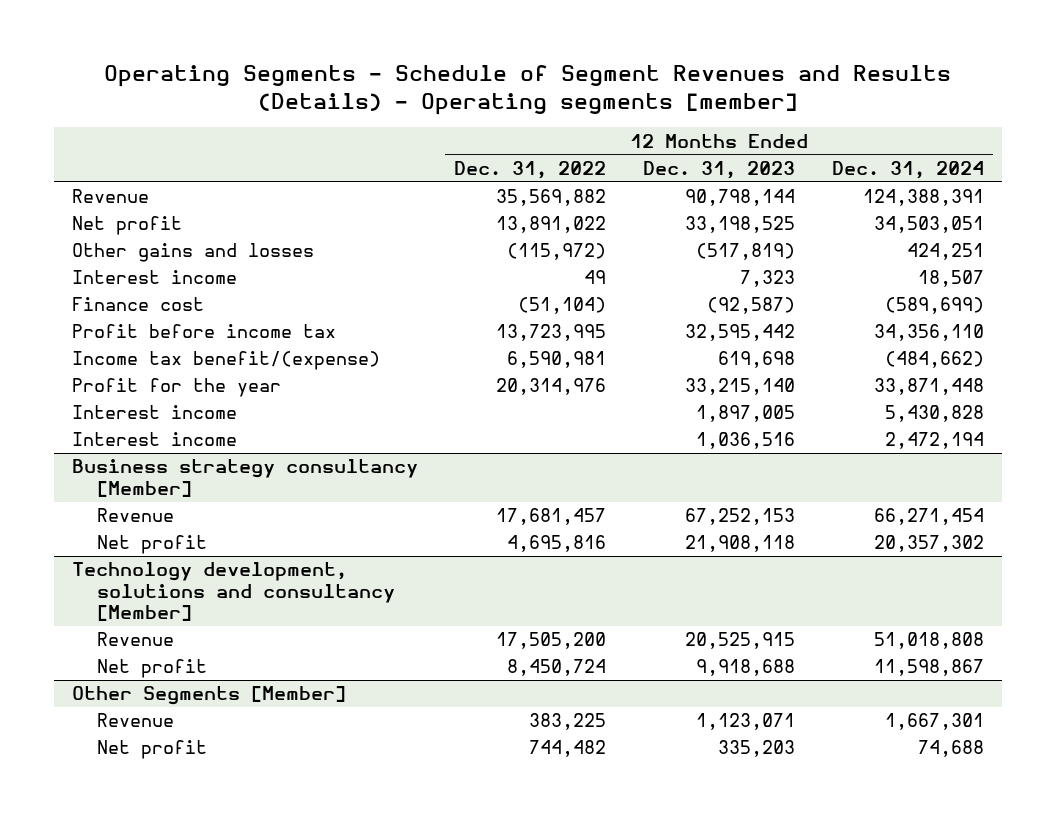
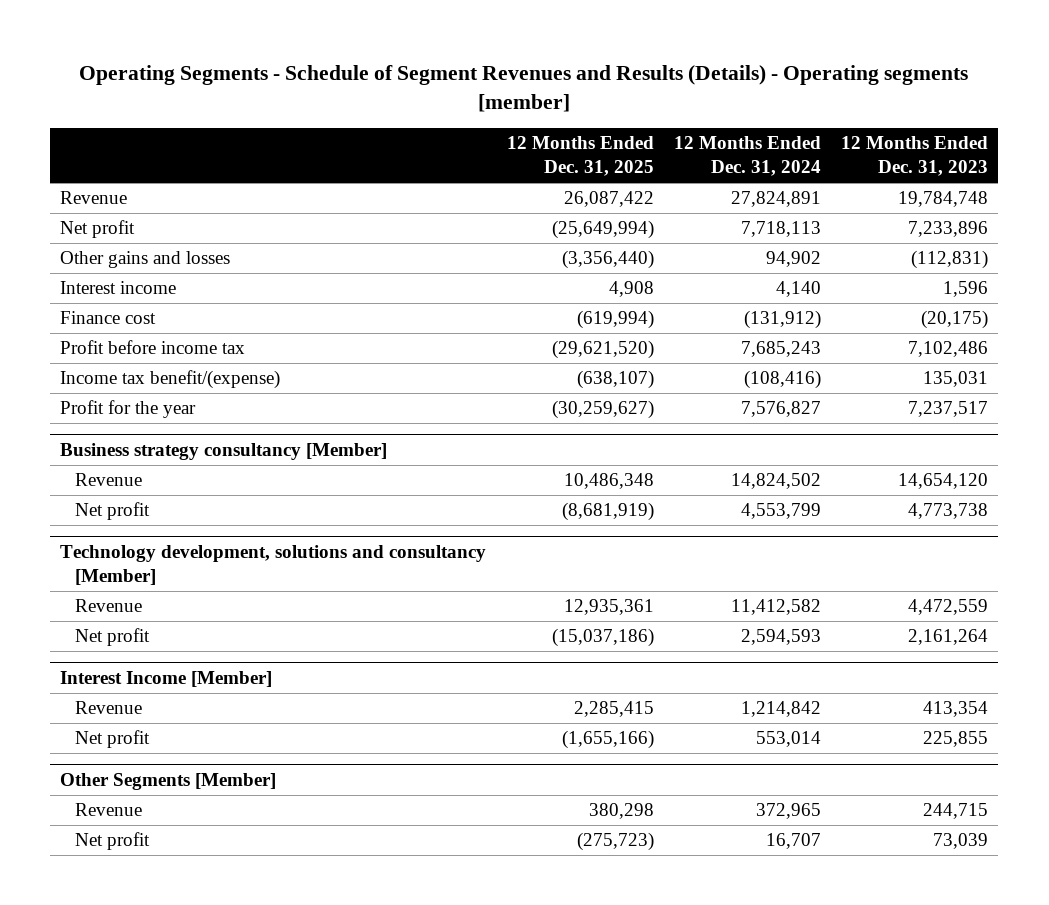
[454,160,607,179] Dec. 31, 2022 -> none
none -> [506,136,654,177] 12 Months Ended Dec. 31, 2025
[71,405,237,420] Interest income -> none
[71,432,237,447] Interest income -> none
[685,189,796,207] 90,798,144 -> [898,191,989,208] 19,784,748
[862,189,984,207] 124,388,391 -> [730,191,821,208] 27,824,891
[685,216,796,234] 33,198,525 -> [908,221,989,238] 7,233,896
[873,216,984,234] 34,503,051 -> [740,221,821,238] 7,718,113
[696,243,796,261] (517,819) -> [911,250,989,270] (112,831)
[906,243,984,261] 424,251 -> [765,251,821,268] 94,902
[740,270,796,288] 7,323 -> [943,281,989,298] 1,596
[917,270,984,288] 18,507 -> [775,281,821,298] 4,140
[707,297,796,315] (92,587) -> [921,310,989,330] (20,175)
[884,297,984,315] (589,699) -> [743,310,821,330] (131,912)
[685,324,796,342] 32,595,442 -> [908,341,989,358] 7,102,486
[873,324,984,342] 34,356,110 -> [740,341,821,358] 7,685,243
[718,351,796,369] 619,698 -> [923,371,989,388] 135,031
[884,351,984,369] (484,662) -> [743,370,821,390] (108,416)
[685,378,796,396] 33,215,140 -> [908,401,989,418] 7,237,517
[873,378,984,396] 33,871,448 -> [740,401,821,418] 7,576,827
[685,508,796,526] 67,252,153 -> [898,473,989,490] 14,654,120
[873,508,984,526] 66,271,454 -> [730,473,821,490] 14,824,502
[685,535,796,553] 21,908,118 -> [908,503,989,520] 4,773,738
[873,535,984,553] 20,357,302 -> [740,503,821,520] 4,553,799
[685,632,796,650] 20,525,915 -> [908,599,989,616] 4,472,559
[873,632,984,650] 51,018,808 -> [730,599,821,616] 11,412,582
[696,659,796,677] 9,918,688 -> [908,629,989,646] 2,161,264
[873,659,984,677] 11,598,867 -> [740,629,821,646] 2,594,593
none -> [60,671,273,688] Interest Income [Member]
none -> [75,701,143,715] Revenue
none -> [75,730,151,749] Net profit
[696,713,796,731] 1,123,071 -> [923,803,989,820] 244,715
[884,713,984,731] 1,667,301 -> [755,803,821,820] 372,965
[718,740,796,758] 335,203 -> [933,833,989,850] 73,039
[917,740,984,758] 74,688 -> [765,833,821,850] 16,707

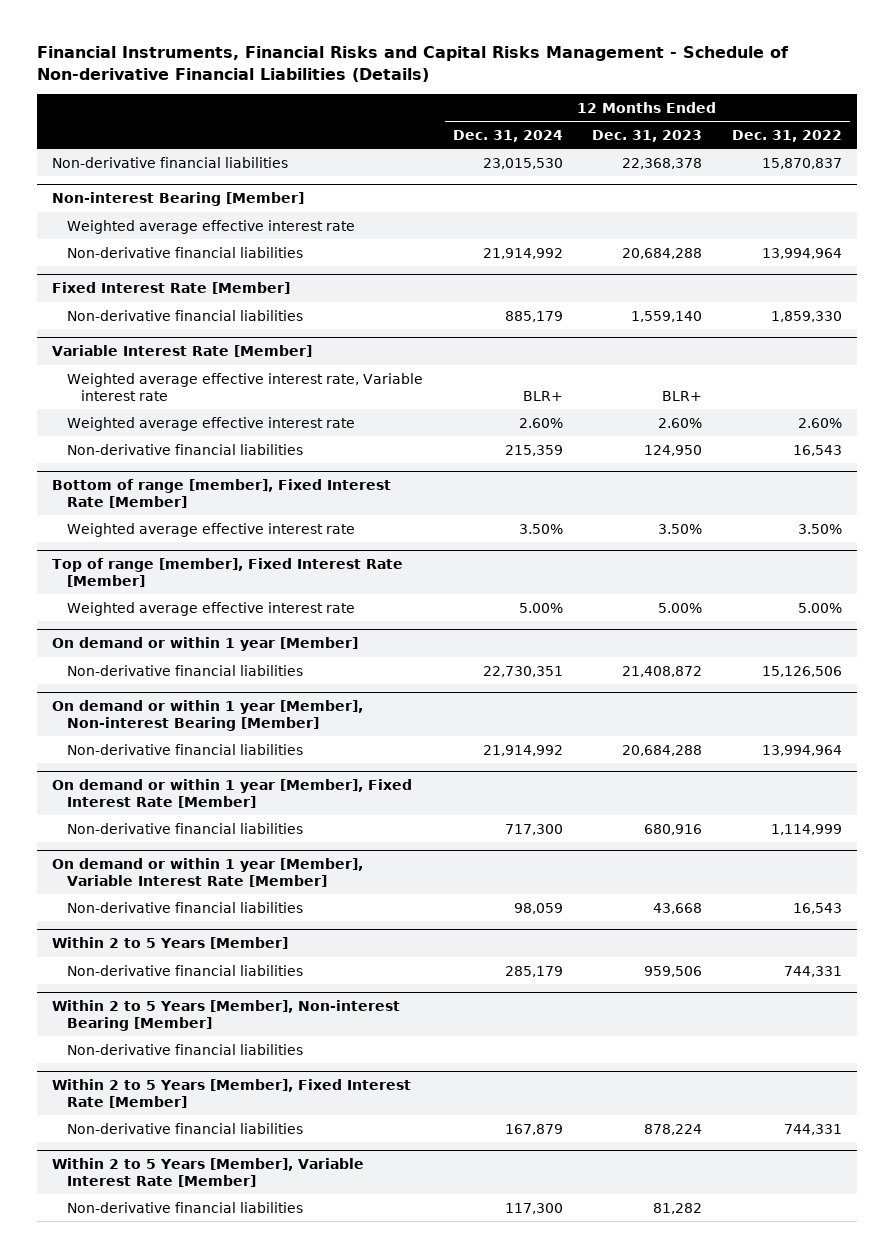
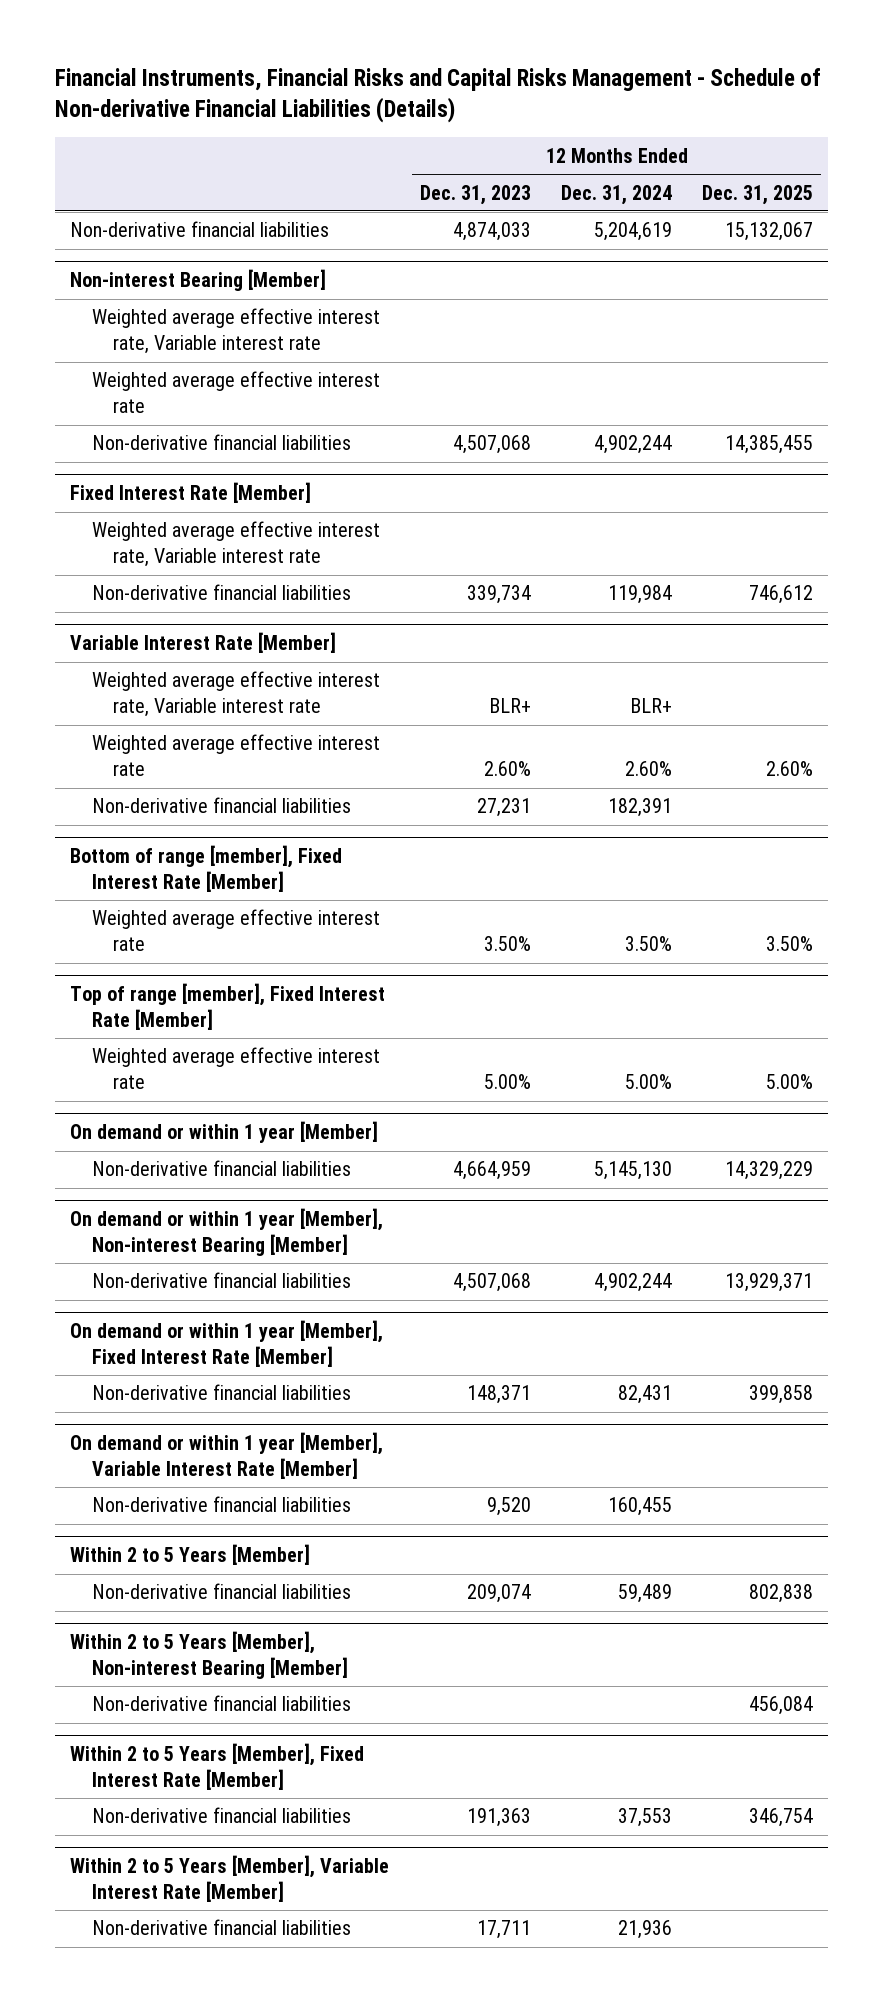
[732,129,843,142] Dec. 31, 2022 -> none
none -> [702,184,814,205] Dec. 31, 2025
[482,157,563,169] 23,015,530 -> [594,222,673,242] 5,204,619
[622,157,703,169] 22,368,378 -> [452,222,531,242] 4,874,033
none -> [91,308,380,355] Weighted average effective interest rate, Variable interest rate
[482,247,563,259] 21,914,992 -> [594,435,673,455] 4,902,244
[622,247,703,259] 20,684,288 -> [452,435,531,455] 4,507,068
none -> [91,521,380,568] Weighted average effective interest rate, Variable interest rate
[504,310,563,322] 885,179 -> [608,585,673,605] 119,984
[631,310,703,322] 1,559,140 -> [466,585,531,605] 339,734
[504,444,563,456] 215,359 -> [608,798,673,818] 182,391
[644,444,703,456] 124,950 -> [476,798,531,818] 27,231
[482,665,563,677] 22,730,351 -> [594,1161,673,1181] 5,145,130
[622,665,703,677] 21,408,872 -> [452,1161,531,1181] 4,664,959
[482,744,563,756] 21,914,992 -> [594,1273,673,1293] 4,902,244
[622,744,703,756] 20,684,288 -> [452,1273,531,1293] 4,507,068
[504,823,563,835] 717,300 -> [618,1385,673,1405] 82,431
[644,823,703,835] 680,916 -> [466,1385,531,1405] 148,371
[513,902,563,914] 98,059 -> [608,1497,673,1517] 160,455
[653,902,703,914] 43,668 -> [486,1497,531,1517] 9,520
[504,965,563,977] 285,179 -> [618,1584,673,1604] 59,489
[644,965,703,977] 959,506 -> [466,1584,531,1604] 209,074
[504,1123,563,1135] 167,879 -> [618,1808,673,1828] 37,553
[644,1123,703,1135] 878,224 -> [466,1808,531,1828] 191,363
[504,1202,563,1214] 117,300 -> [618,1920,673,1940] 21,936
[653,1202,703,1214] 81,282 -> [476,1920,531,1940] 17,711

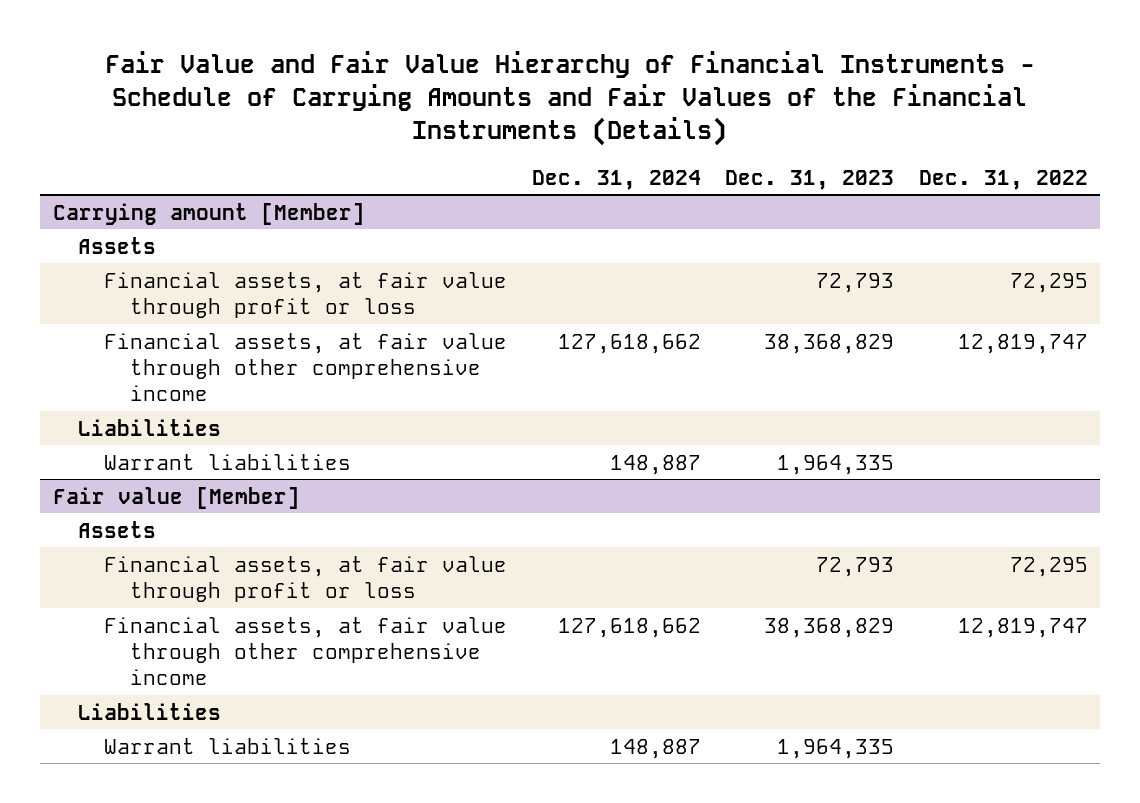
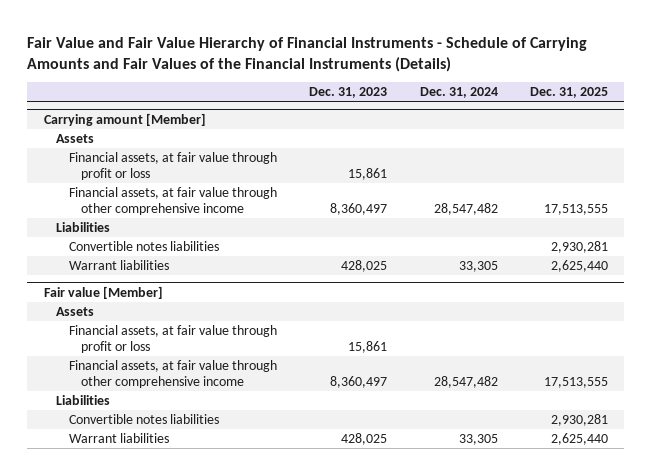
[918,169,1088,190] Dec. 31, 2022 -> none
none -> [530,87,609,99] Dec. 31, 2025
[816,272,895,293] 72,793 -> [348,167,388,180] 15,861
[557,333,701,354] 127,618,662 -> [433,202,498,215] 28,547,482
[764,333,895,354] 38,368,829 -> [330,202,388,215] 8,360,497
none -> [68,240,219,251] Convertible notes liabilities
[609,454,701,475] 148,887 -> [458,260,498,272] 33,305
[777,454,895,475] 1,964,335 -> [341,259,388,272] 428,025
[816,556,895,577] 72,793 -> [348,340,388,353] 15,861
[557,617,701,638] 127,618,662 -> [433,375,498,388] 28,547,482
[764,617,895,638] 38,368,829 -> [330,375,388,388] 8,360,497
none -> [68,413,219,424] Convertible notes liabilities
[609,738,701,759] 148,887 -> [458,433,498,445] 33,305
[777,738,895,759] 1,964,335 -> [341,432,388,445] 428,025

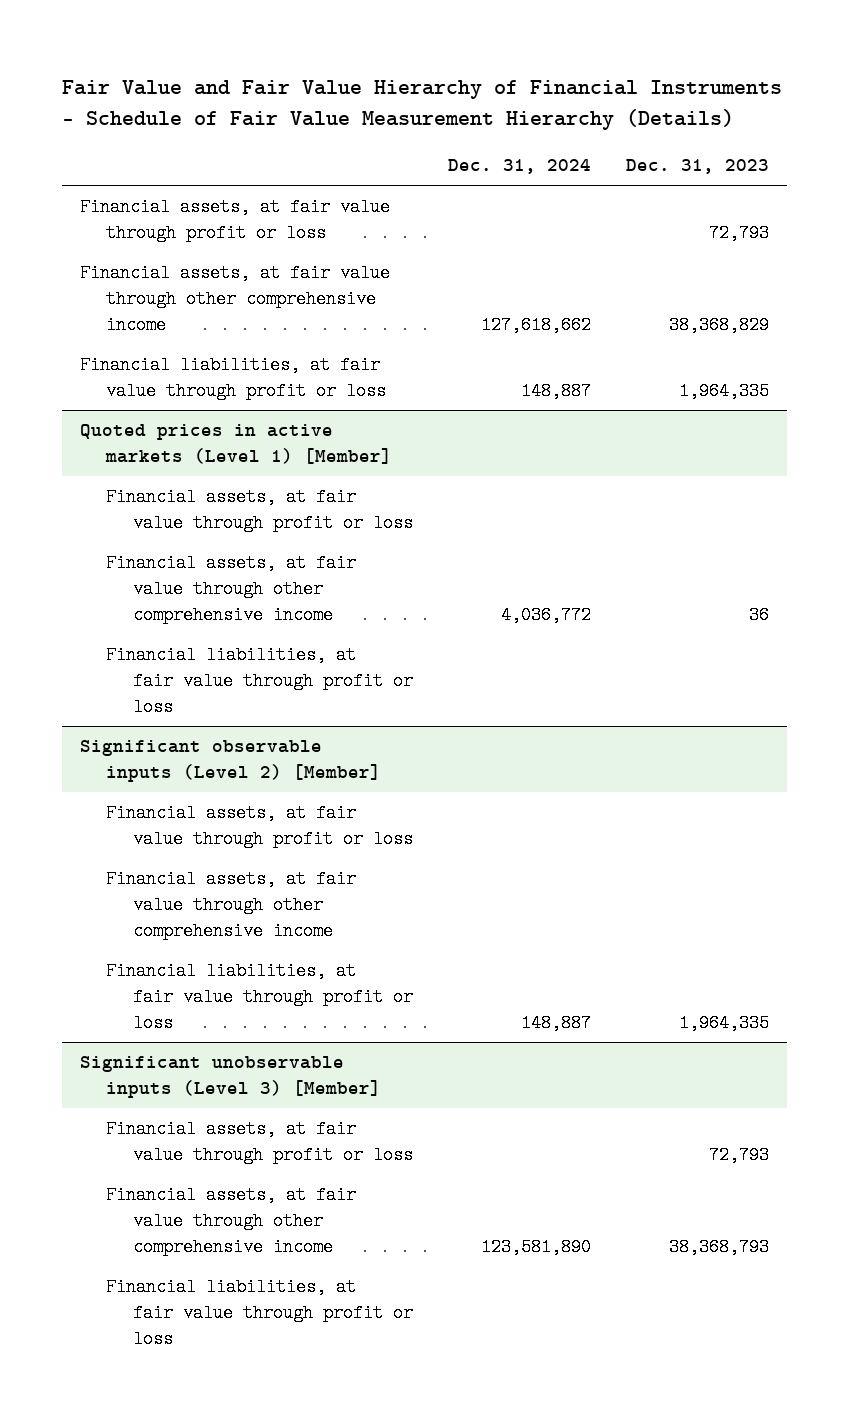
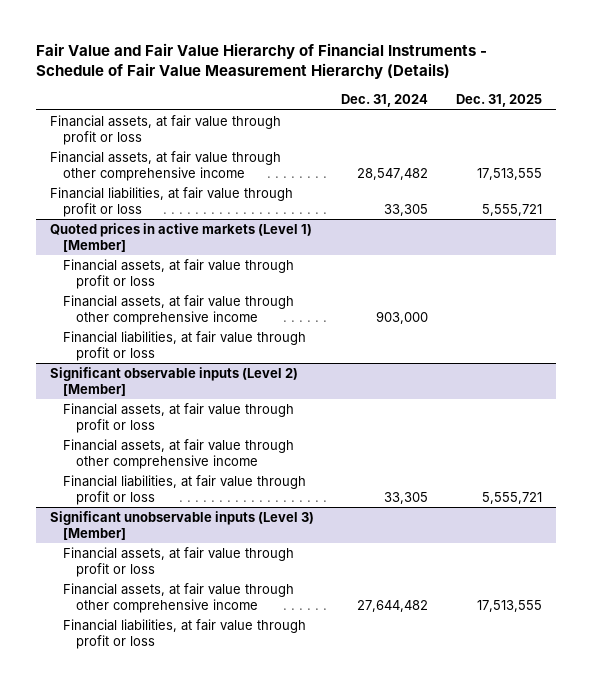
[626,159,770,175] Dec. 31, 2023 -> none
none -> [456,94,543,108] Dec. 31, 2025
[480,315,591,334] 127,618,662 -> [357,167,429,180] 28,547,482
[520,382,591,401] 148,887 -> [384,203,429,216] 33,305
[500,605,591,624] 4,036,772 -> [376,310,429,324] 903,000
[520,1013,591,1032] 148,887 -> [384,491,429,504] 33,305
[480,1237,591,1256] 123,581,890 -> [357,599,429,612] 27,644,482

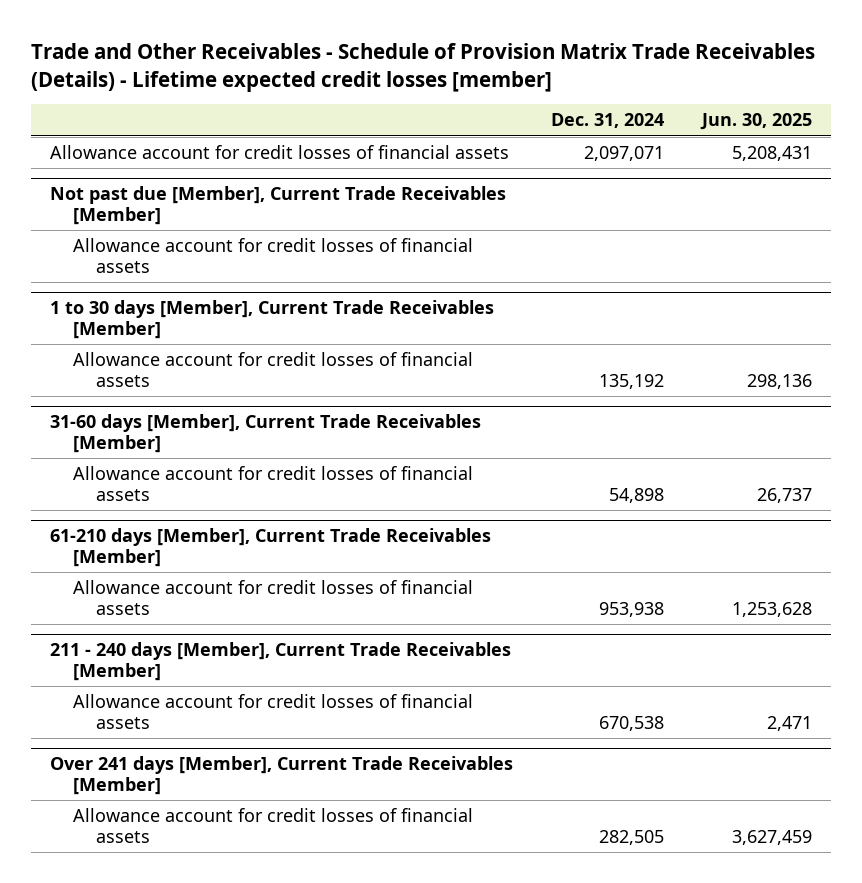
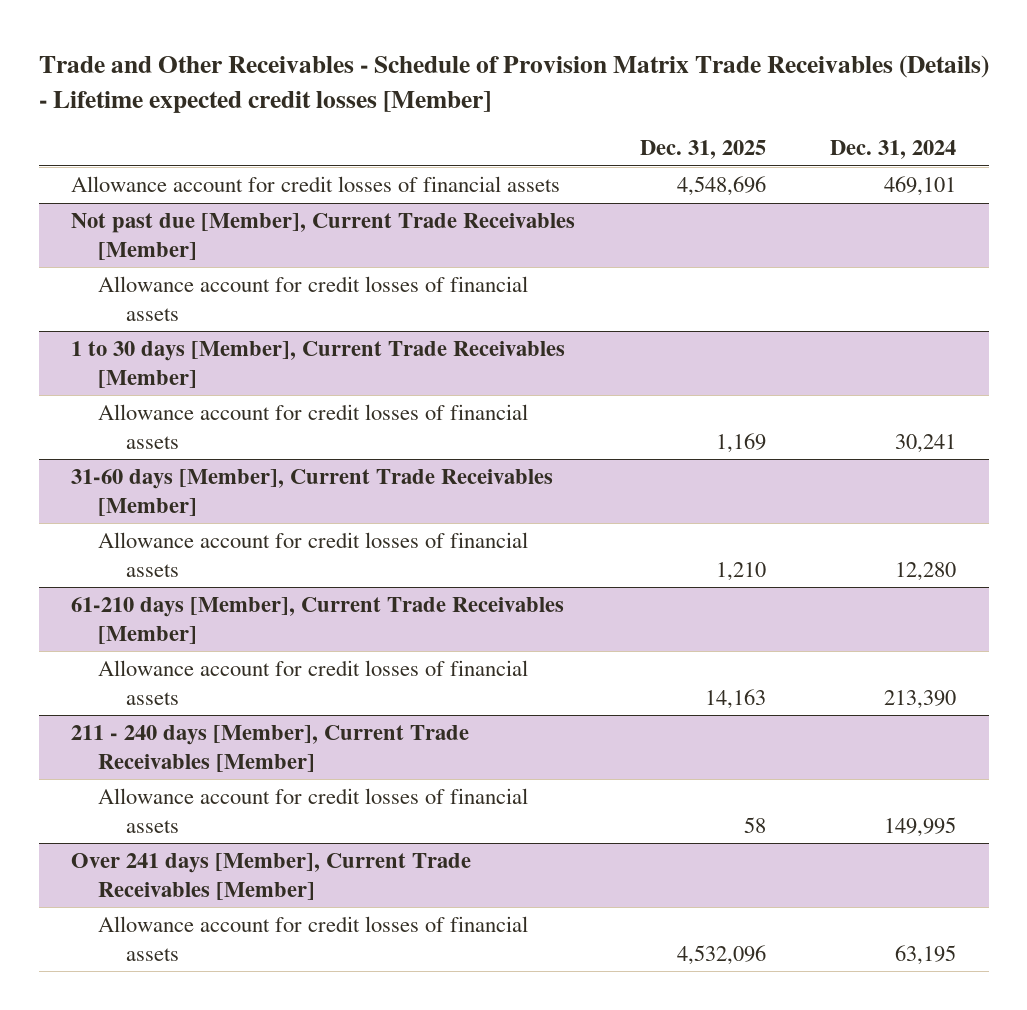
[31,43,816,92] Trade and Other Receivables - Schedule of Provision Matrix Trade Receivables (Details) - Lifetime expected credit losses [member] -> [38,55,989,113] Trade and Other Receivables - Schedule of Provision Matrix Trade Receivables (Details) - Lifetime expected credit losses [Member]
[699,113,812,131] Jun. 30, 2025 -> none
none -> [639,140,766,160] Dec. 31, 2025
[584,145,665,161] 2,097,071 -> [884,176,957,197] 469,101
[599,373,665,389] 135,192 -> [895,433,957,453] 30,241
[609,487,665,503] 54,898 -> [895,561,957,581] 12,280
[599,601,665,617] 953,938 -> [884,689,957,709] 213,390
[599,715,665,731] 670,538 -> [884,816,957,837] 149,995
[599,829,665,845] 282,505 -> [895,944,957,965] 63,195

